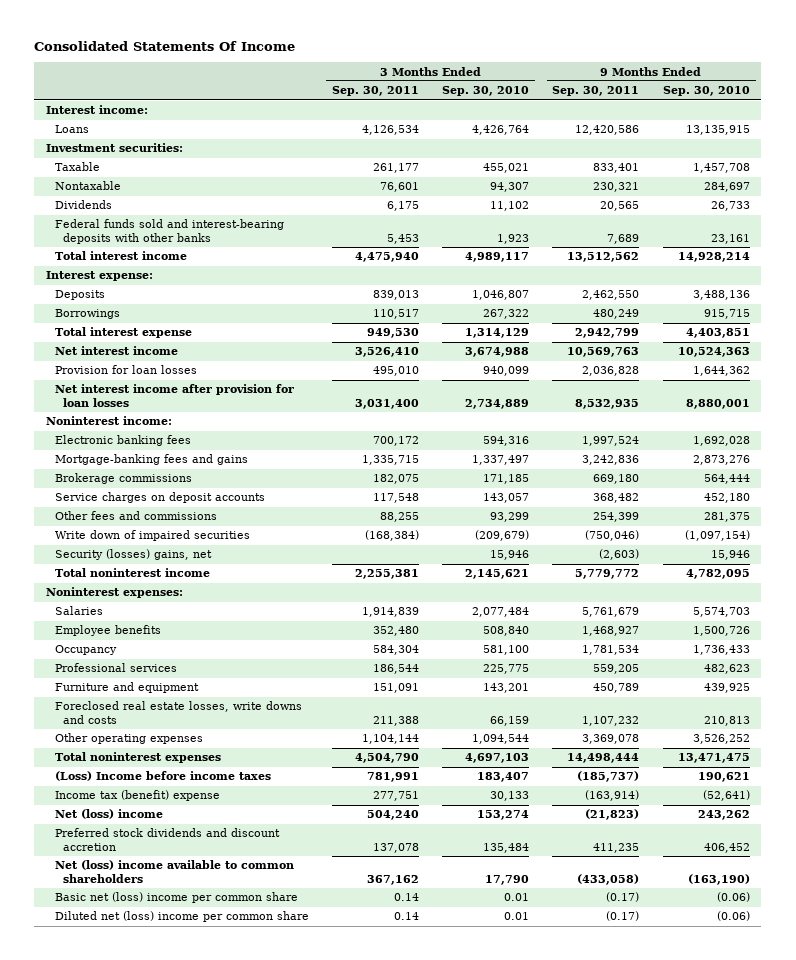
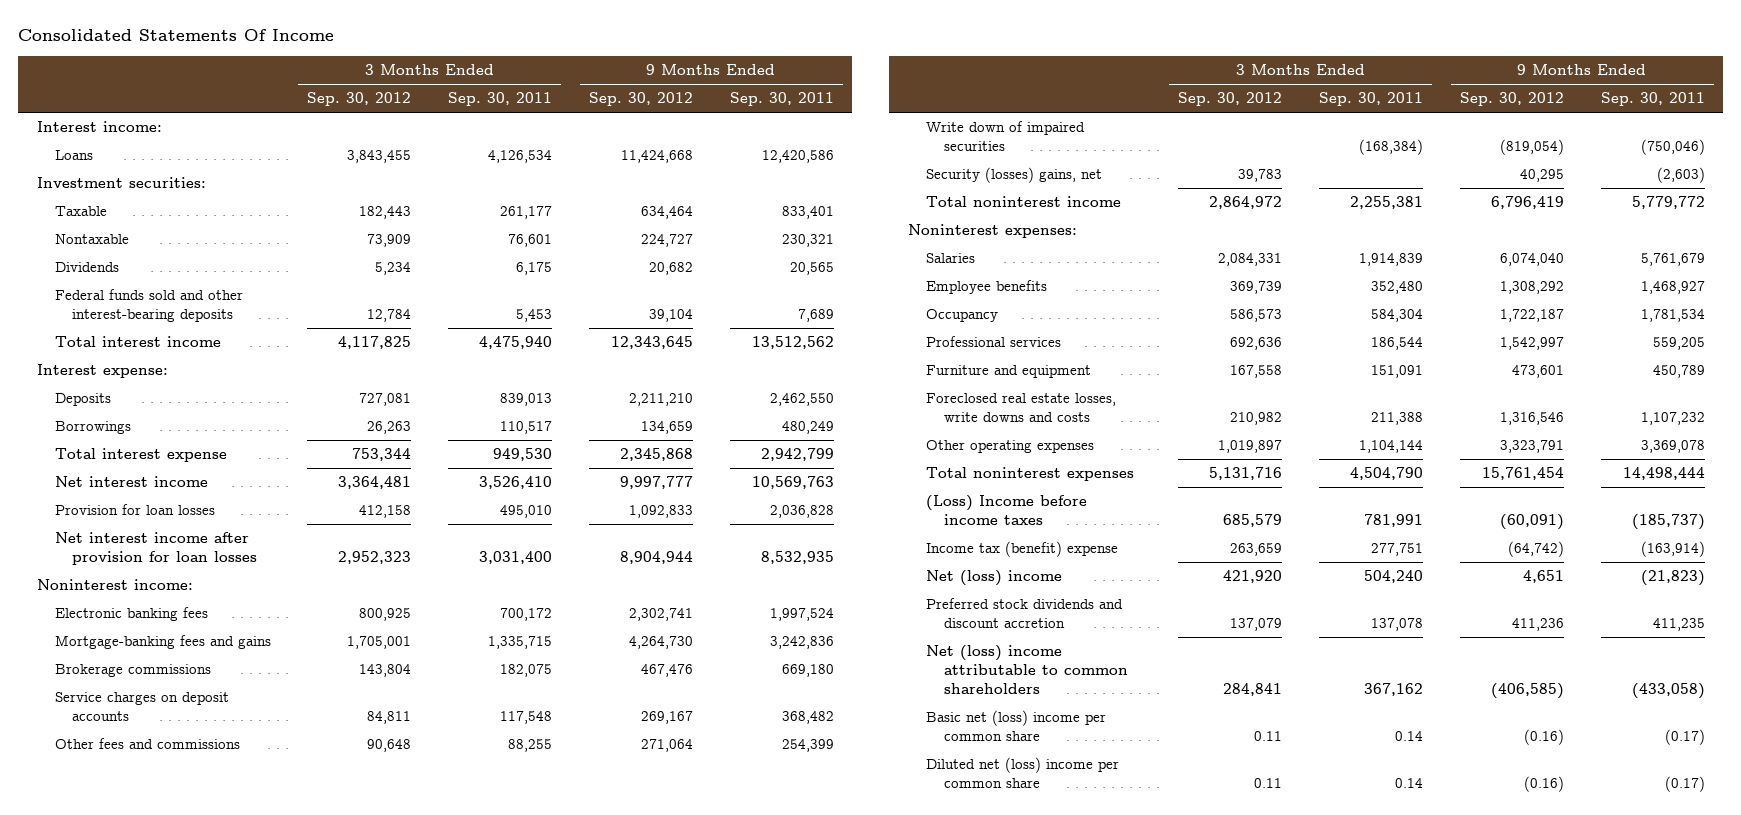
[442,86,530,97] Sep. 30, 2010 -> none
[662,86,750,97] Sep. 30, 2010 -> none
none -> [307,92,412,107] Sep. 30, 2012
none -> [588,92,693,107] Sep. 30, 2012
[54,219,284,244] Federal funds sold and interest-bearing deposits with other banks -> [54,289,243,323] Federal funds sold and other interest-bearing deposits
[54,860,294,883] Net (loss) income available to common shareholders -> [925,645,1128,695] Net (loss) income attributable to common shareholders

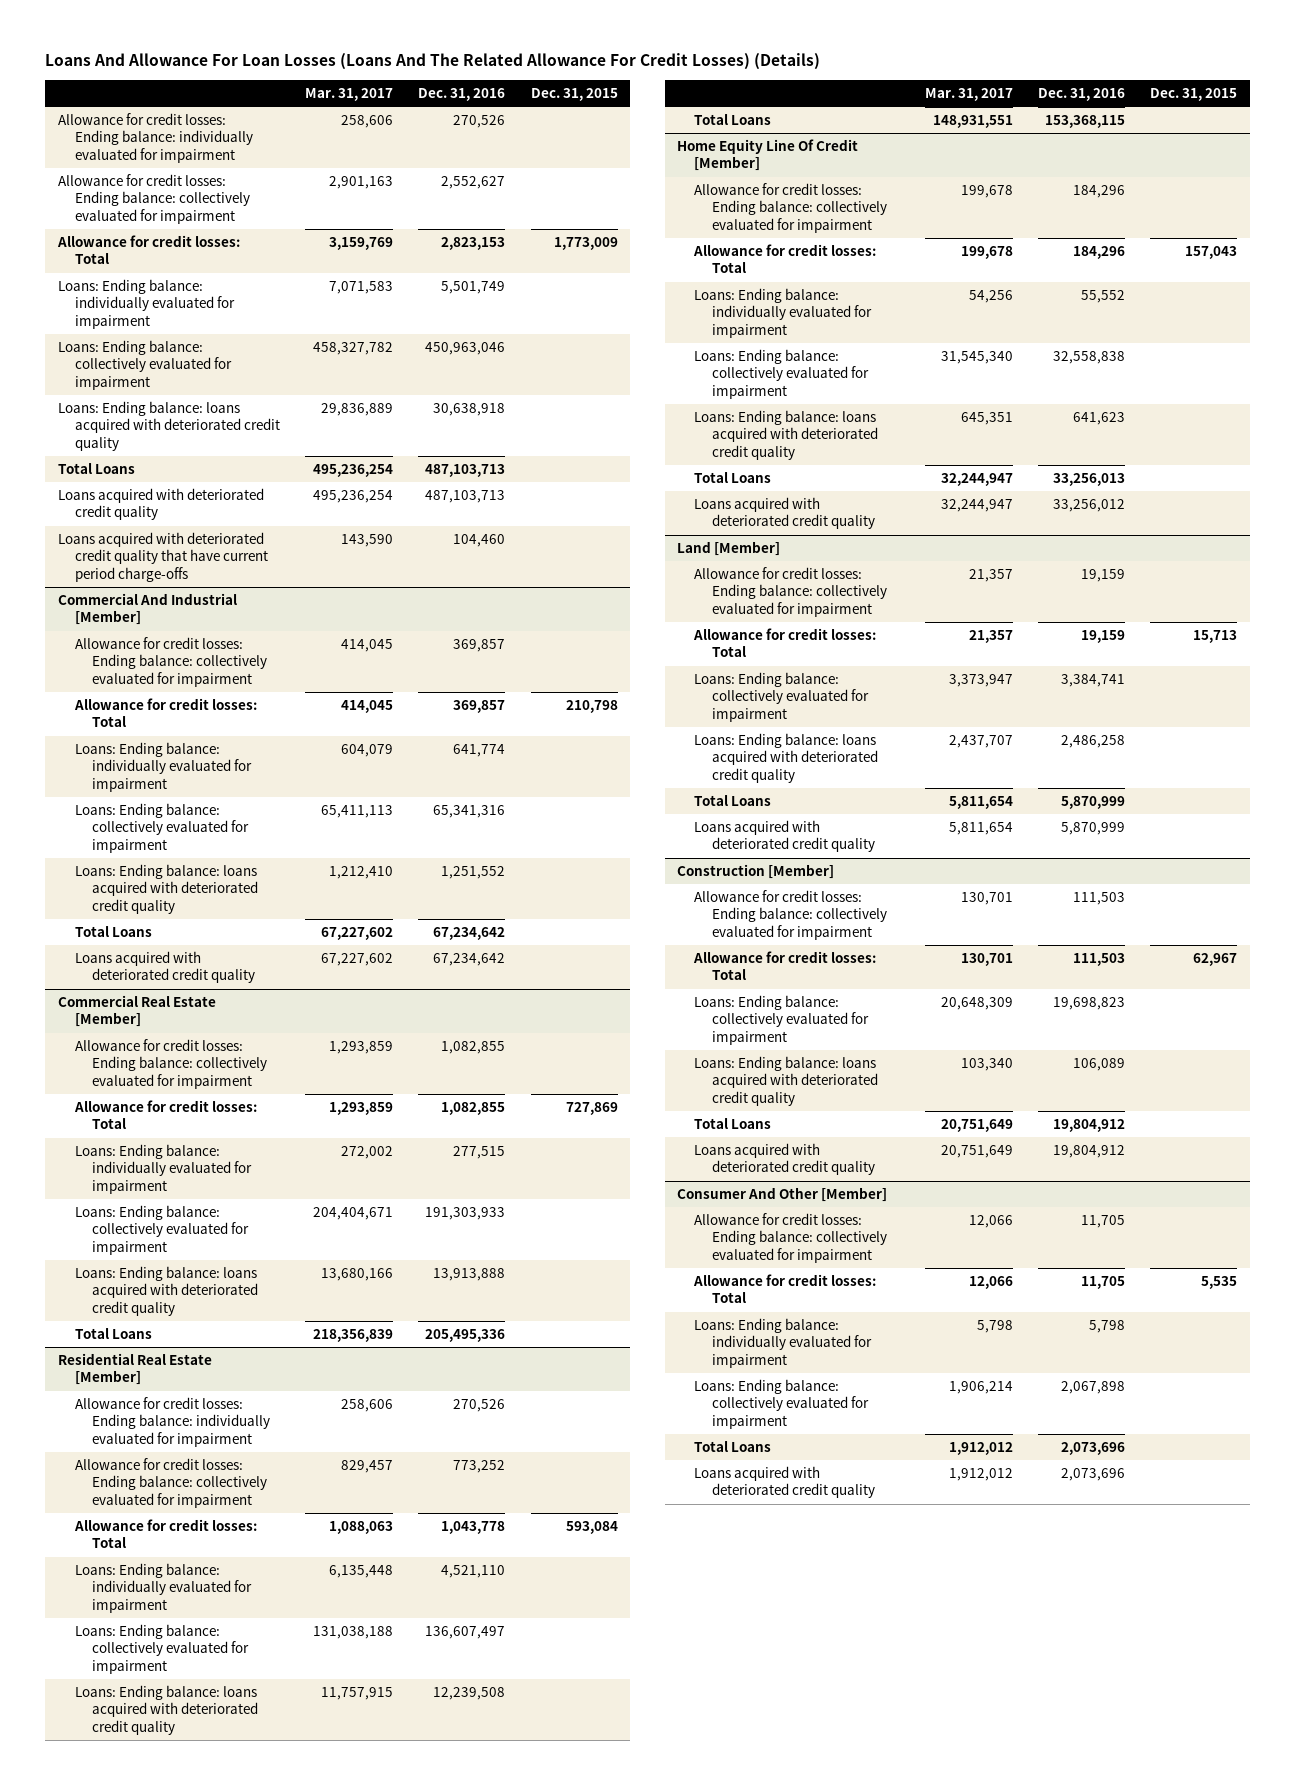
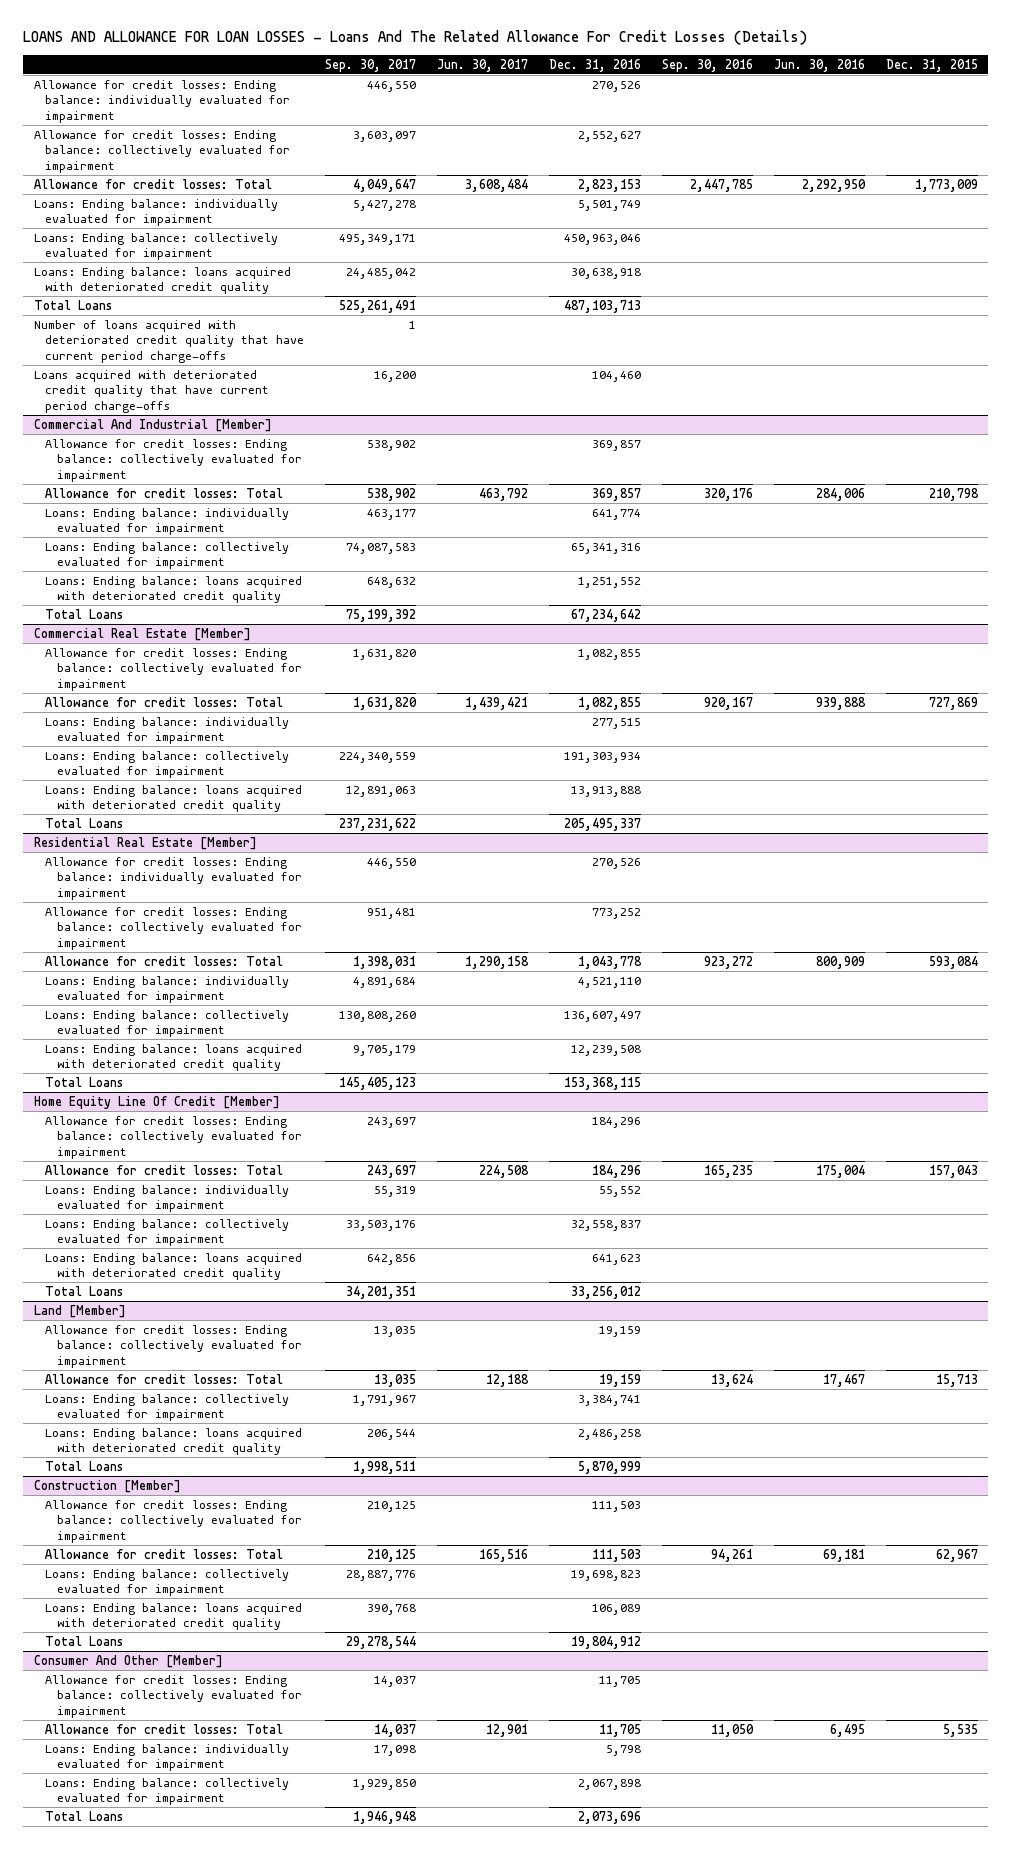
[45,53,821,71] Loans And Allowance For Loan Losses (Loans And The Related Allowance For Credit Losses) (Details) -> [23,30,808,46] LOANS AND ALLOWANCE FOR LOAN LOSSES - Loans And The Related Allowance For Credit Losses (Details)
[305,88,394,102] Mar. 31, 2017 -> none
none -> [325,58,417,72] Sep. 30, 2017
none -> [437,58,529,72] Jun. 30, 2017
none -> [661,58,753,72] Sep. 30, 2016
none -> [773,58,865,72] Jun. 30, 2016
[57,488,264,521] Loans acquired with deteriorated credit quality -> none
none -> [33,319,305,363] Number of loans acquired with deteriorated credit quality that have current period charge-offs
[74,951,256,984] Loans acquired with deteriorated credit quality -> none
[425,1207,506,1221] 191,303,933 -> [564,751,642,763] 191,303,934
[425,1329,506,1343] 205,495,336 -> [564,817,642,831] 205,495,337
[1052,351,1125,365] 32,558,838 -> [571,1219,642,1231] 32,558,837
[694,497,875,530] Loans acquired with deteriorated credit quality -> none
[1052,473,1125,487] 33,256,013 -> [571,1285,642,1299] 33,256,012
[694,820,875,853] Loans acquired with deteriorated credit quality -> none
[694,1143,875,1176] Loans acquired with deteriorated credit quality -> none
[694,1466,875,1499] Loans acquired with deteriorated credit quality -> none

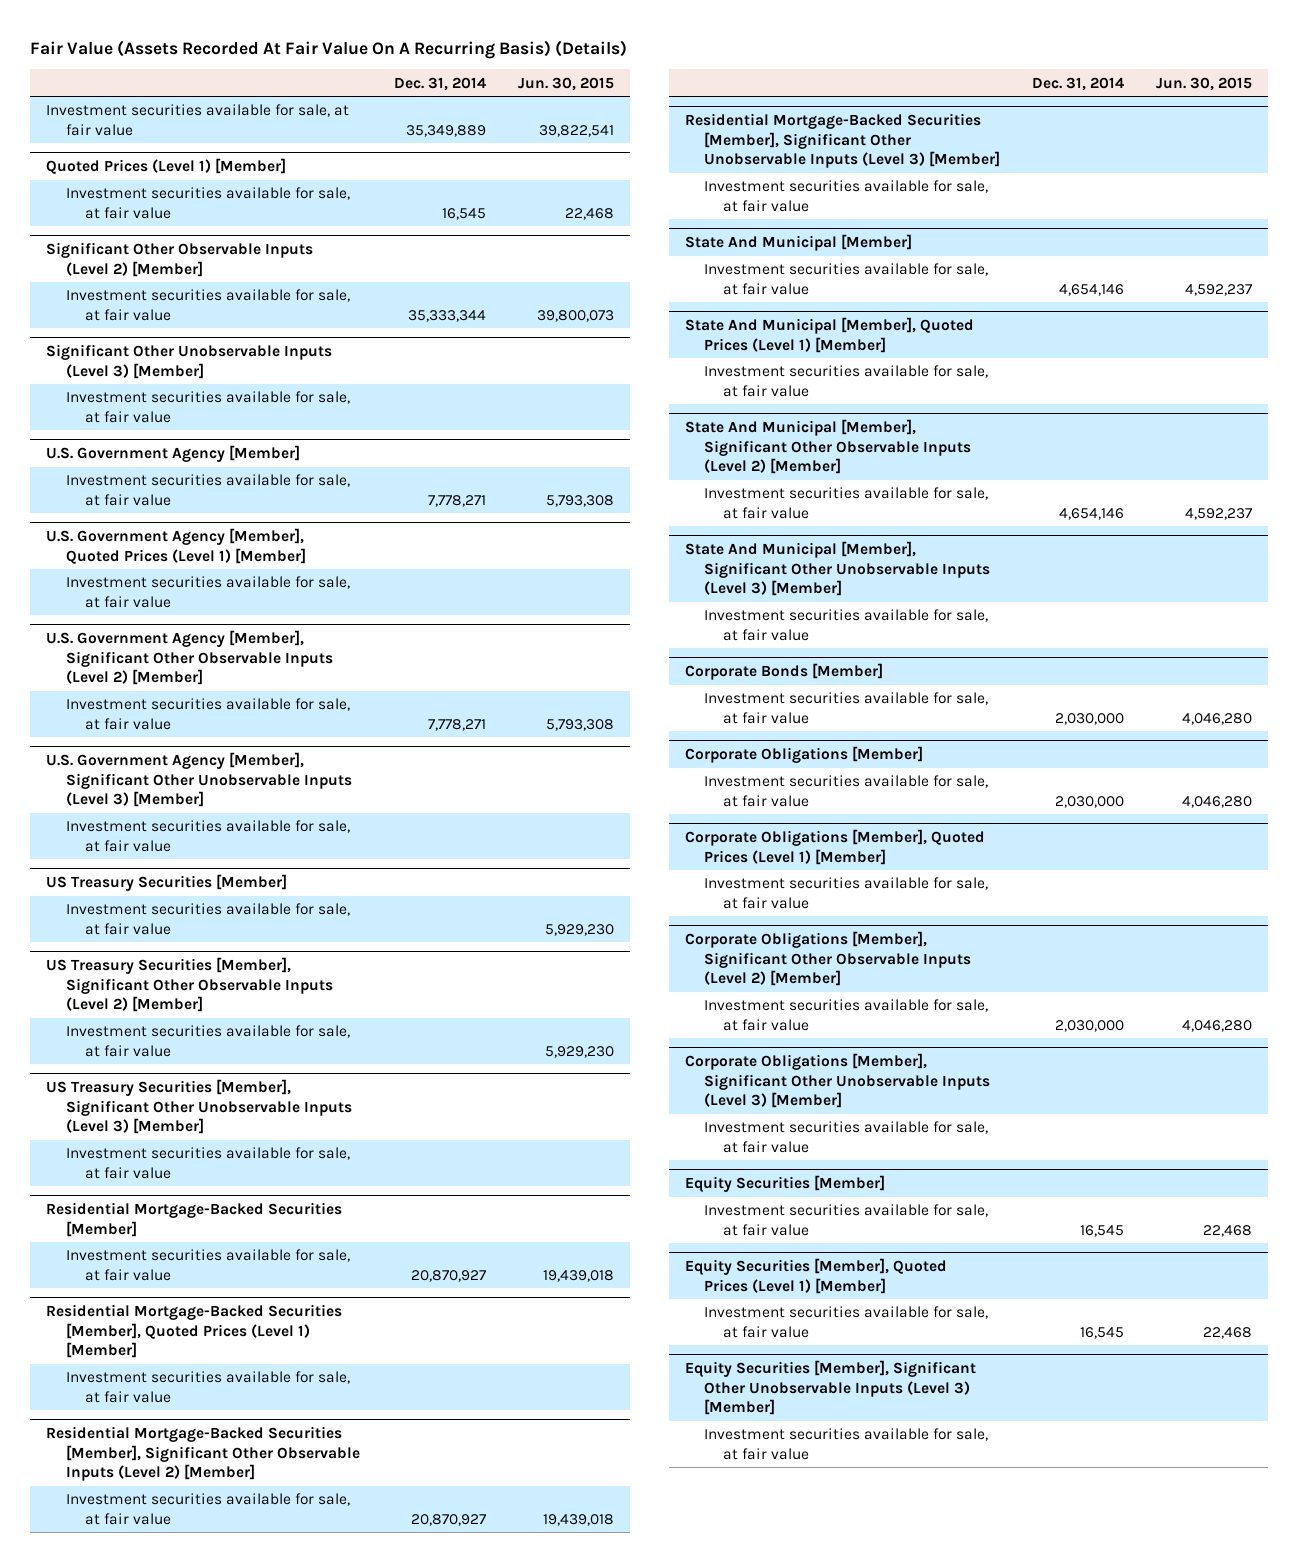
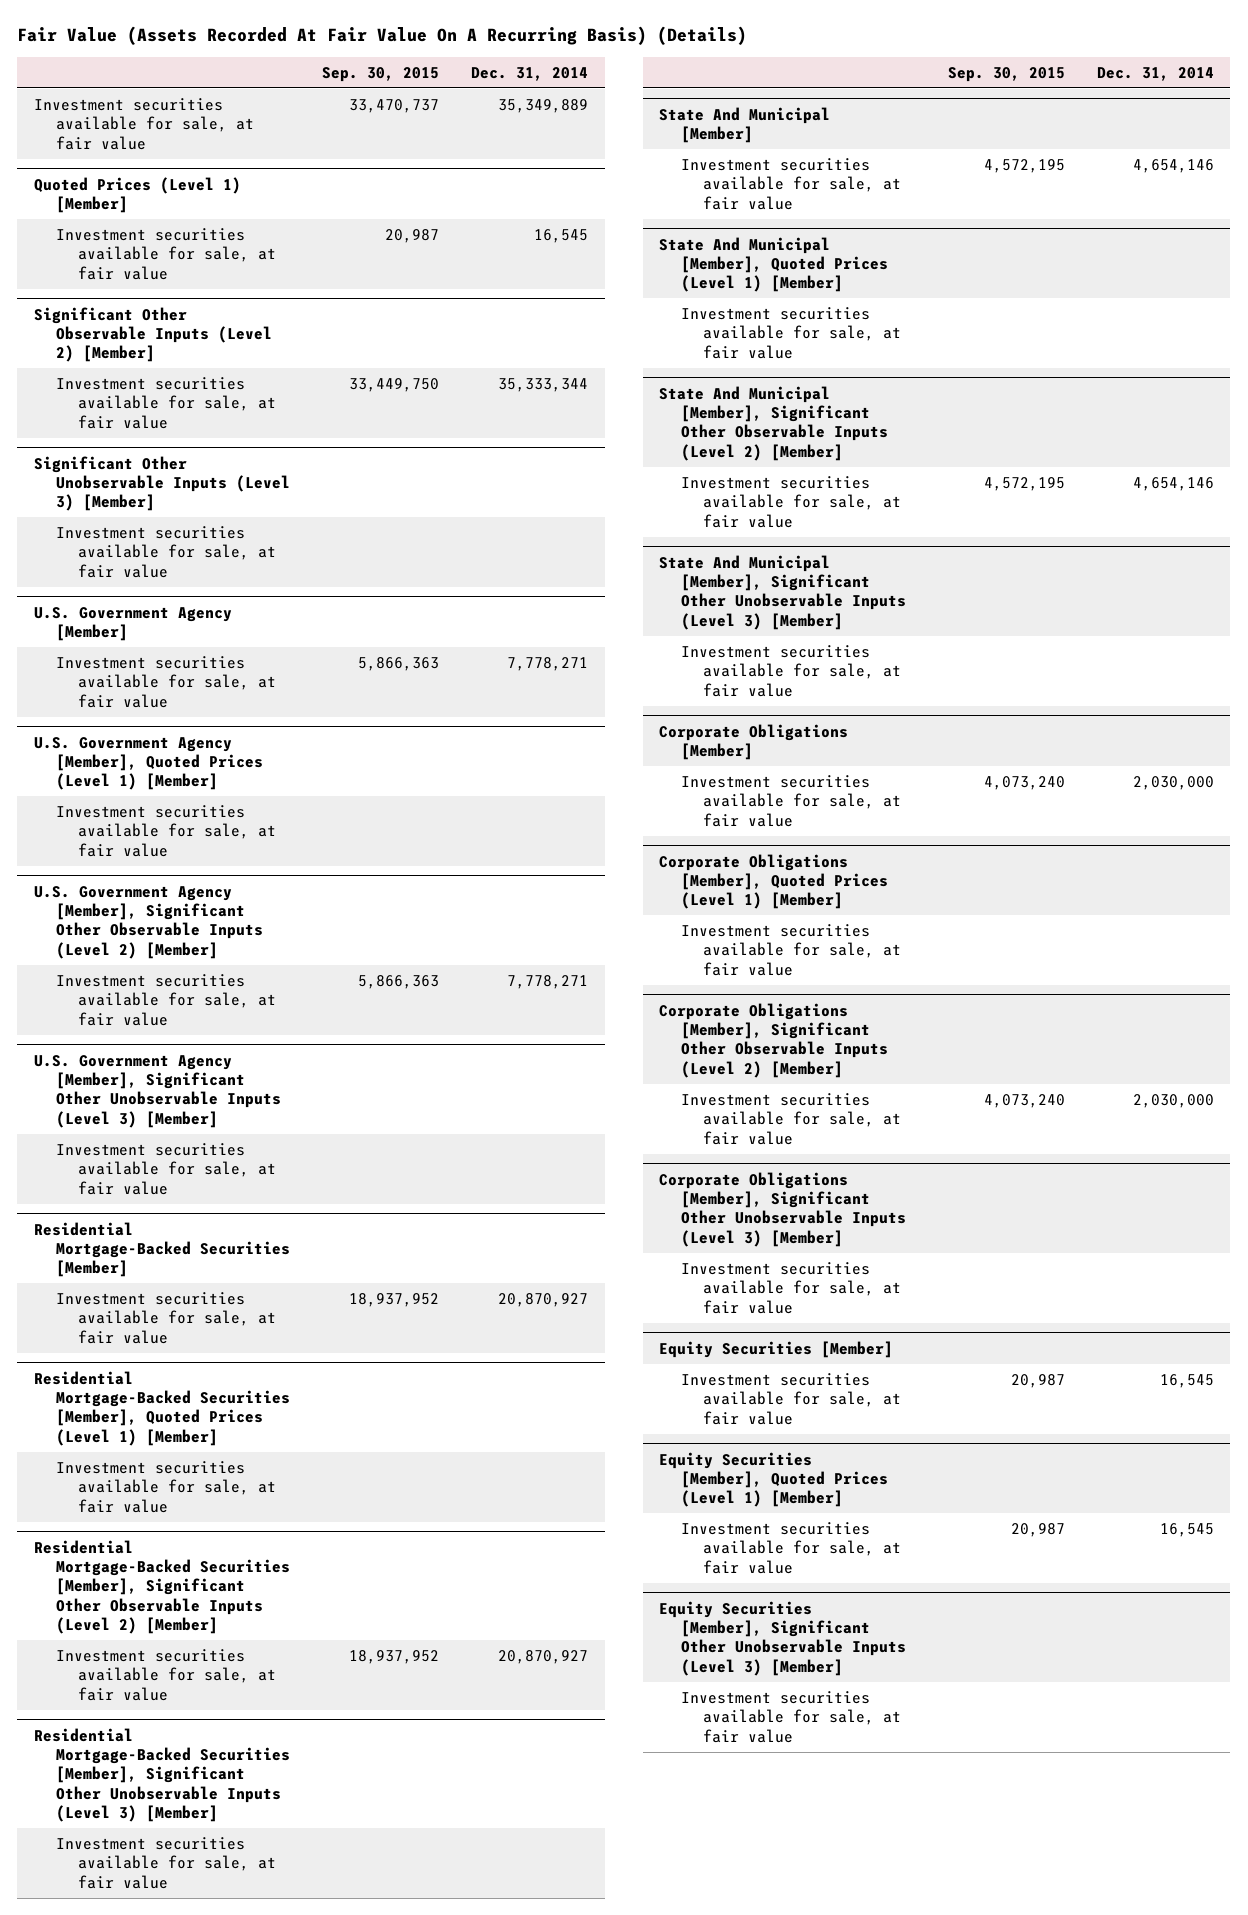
[518,76,615,91] Jun. 30, 2015 -> none
none -> [322,66,440,82] Sep. 30, 2015
[46,873,288,891] US Treasury Securities [Member] -> none
[65,903,350,935] Investment securities available for sale, at fair value -> none
[46,956,333,1013] US Treasury Securities [Member], Significant Other Observable Inputs (Level 2) [Member] -> none
[65,1025,350,1057] Investment securities available for sale, at fair value -> none
[46,1078,352,1135] US Treasury Securities [Member], Significant Other Unobservable Inputs (Level 3) [Member] -> none
[65,1147,350,1179] Investment securities available for sale, at fair value -> none
[684,662,883,680] Corporate Bonds [Member] -> none
[704,692,989,724] Investment securities available for sale, at fair value -> none

